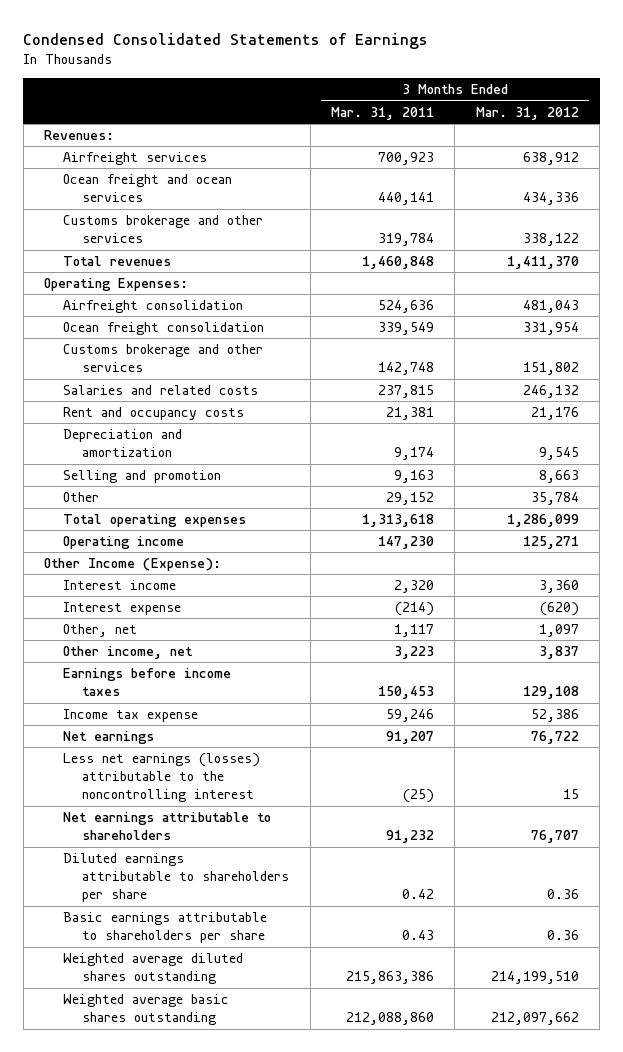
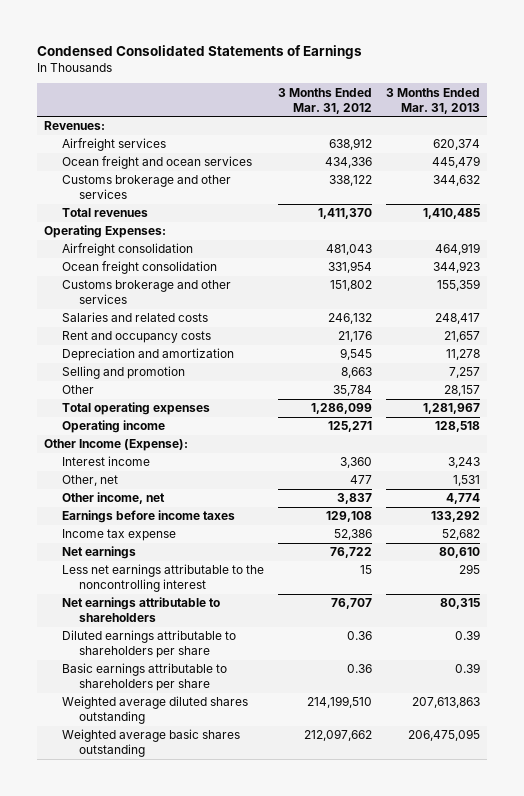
[331,106,435,120] Mar. 31, 2011 -> none
none -> [385,87,480,114] 3 Months Ended Mar. 31, 2013
[63,602,182,616] Interest expense -> none
[538,624,579,638] 1,097 -> [349,475,372,485] 477
[63,753,261,803] Less net earnings (losses) attributable to the noncontrolling interest -> [61,564,264,593] Less net earnings attributable to the noncontrolling interest

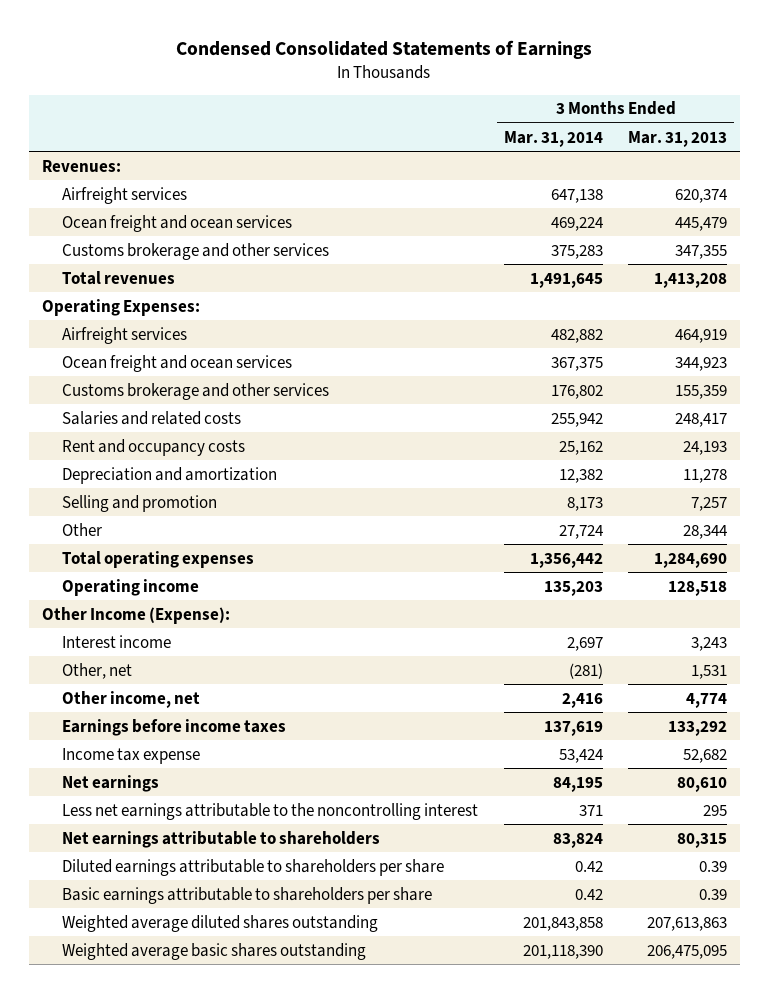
[277,87,372,114] 3 Months Ended Mar. 31, 2012 -> none
none -> [503,130,603,147] Mar. 31, 2014
[432,175,480,187] 344,632 -> [675,244,728,259] 347,355
[422,208,480,220] 1,410,485 -> [654,272,728,288] 1,413,208
[61,243,193,257] Airfreight consolidation -> [62,326,188,344] Airfreight services
[61,261,217,275] Ocean freight consolidation -> [62,354,293,372] Ocean freight and ocean services
[443,331,480,343] 21,657 -> [683,440,728,455] 24,193
[443,385,480,397] 28,157 -> [683,524,728,539] 28,344
[422,403,480,415] 1,281,967 -> [654,552,728,568] 1,284,690

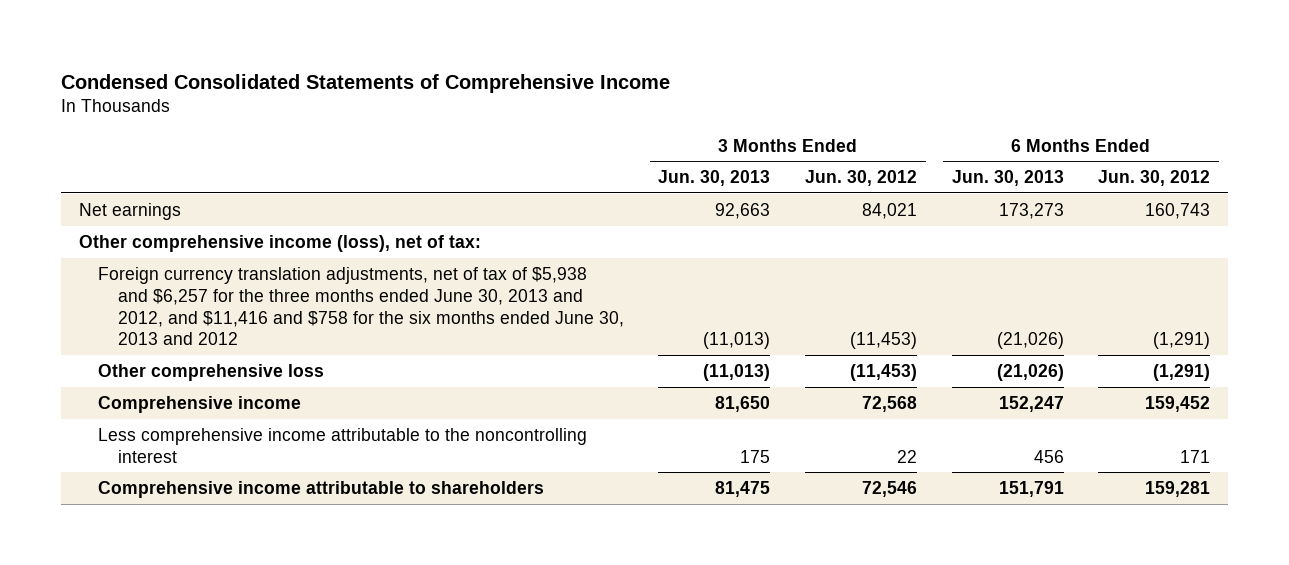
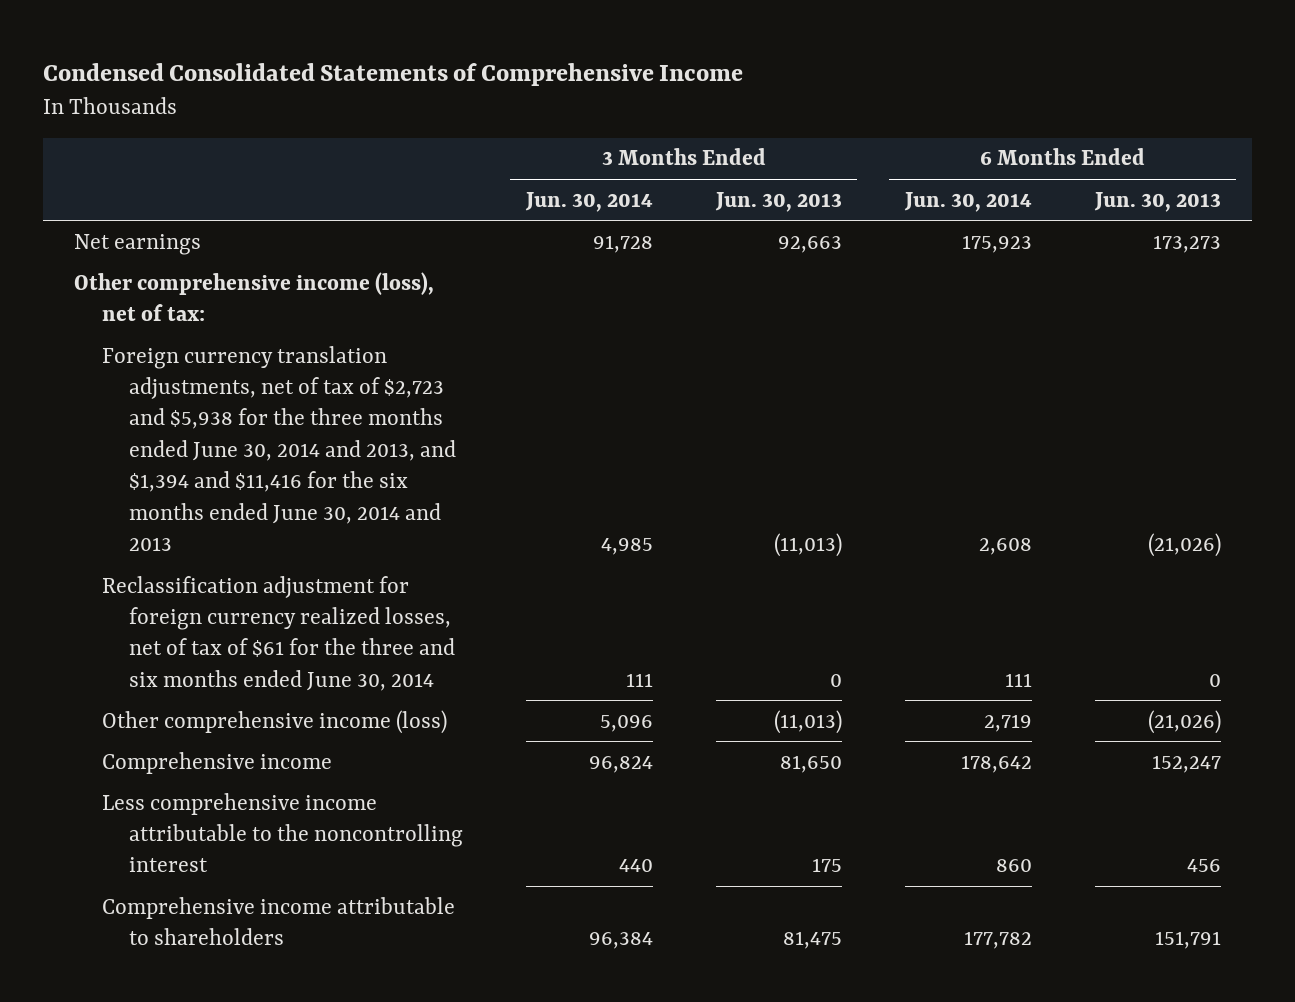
[804,170,917,187] Jun. 30, 2012 -> none
[1098,170,1211,187] Jun. 30, 2012 -> none
none -> [524,191,653,212] Jun. 30, 2014
none -> [903,191,1032,212] Jun. 30, 2014
[98,266,624,346] Foreign currency translation adjustments, net of tax of $5,938 and $6,257 for the three months ended June 30, 2013 and 2012, and $11,416 and $758 for the six months ended June 30, 2013 and 2012 -> [101,345,456,552] Foreign currency translation adjustments, net of tax of $2,723 and $5,938 for the three months ended June 30, 2014 and 2013, and $1,394 and $11,416 for the six months ended June 30, 2014 and 2013
none -> [101,575,455,691] Reclassification adjustment for foreign currency realized losses, net of tax of $61 for the three and six months ended June 30, 2014
[98,363,325,381] Other comprehensive loss -> [101,709,447,734] Other comprehensive income (loss)

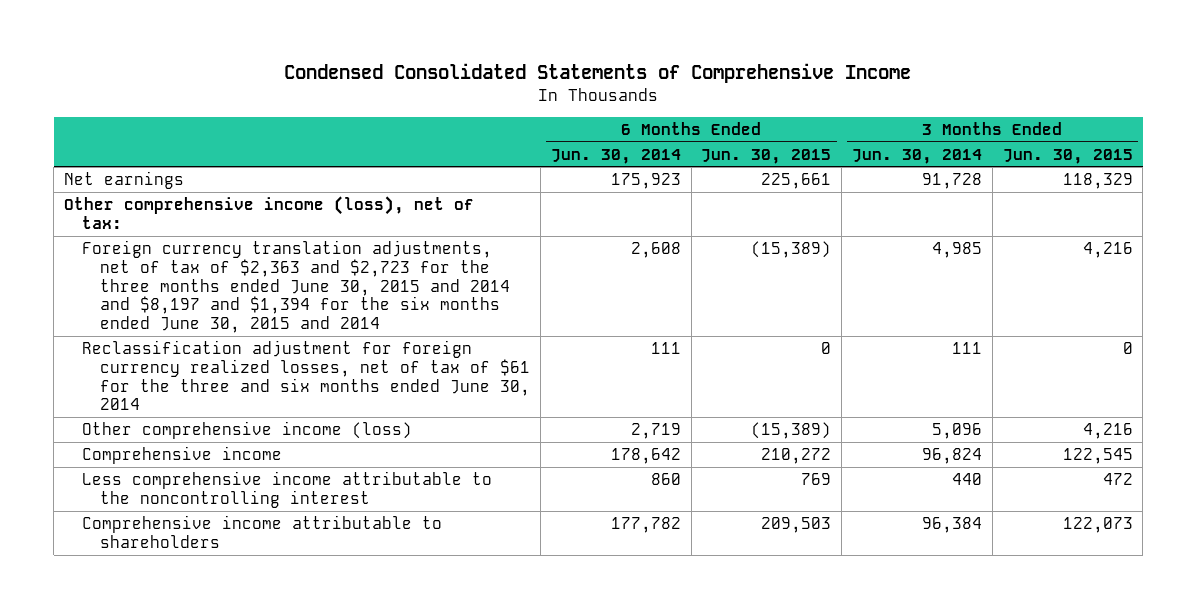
[714,191,842,212] Jun. 30, 2013 -> none
[1093,191,1221,212] Jun. 30, 2013 -> none
none -> [701,148,832,164] Jun. 30, 2015
none -> [1002,148,1133,164] Jun. 30, 2015
[101,345,456,552] Foreign currency translation adjustments, net of tax of $2,723 and $5,938 for the three months ended June 30, 2014 and 2013, and $1,394 and $11,416 for the six months ended June 30, 2014 and 2013 -> [82,240,511,333] Foreign currency translation adjustments, net of tax of $2,363 and $2,723 for the three months ended June 30, 2015 and 2014 and $8,197 and $1,394 for the six months ended June 30, 2015 and 2014

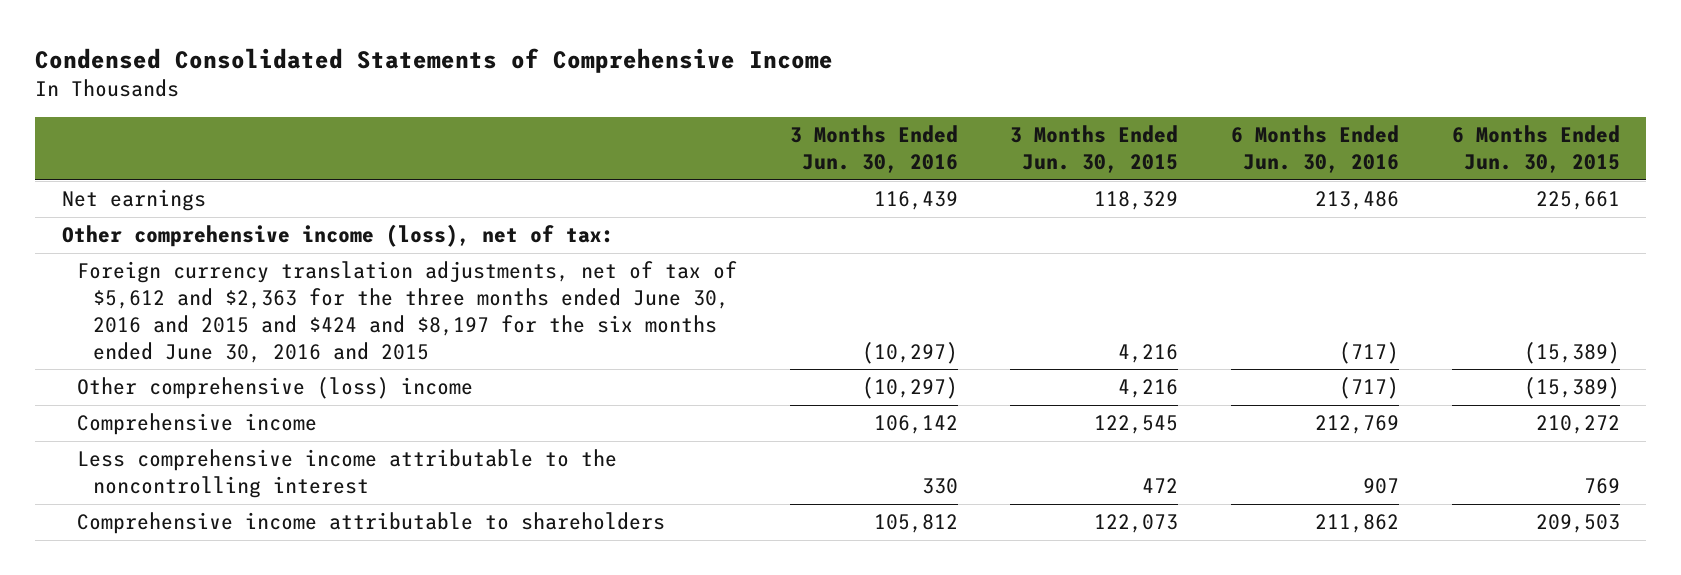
[550,148,681,164] Jun. 30, 2014 -> none
[851,148,982,164] Jun. 30, 2014 -> none
none -> [789,125,958,173] 3 Months Ended Jun. 30, 2016
none -> [1231,125,1400,173] 6 Months Ended Jun. 30, 2016
[82,340,531,411] Reclassification adjustment for foreign currency realized losses, net of tax of $61 for the three and six months ended June 30, 2014 -> none
[82,240,511,333] Foreign currency translation adjustments, net of tax of $2,363 and $2,723 for the three months ended June 30, 2015 and 2014 and $8,197 and $1,394 for the six months ended June 30, 2015 and 2014 -> [77,261,738,363] Foreign currency translation adjustments, net of tax of $5,612 and $2,363 for the three months ended June 30, 2016 and 2015 and $424 and $8,197 for the six months ended June 30, 2016 and 2015
[82,421,413,440] Other comprehensive income (loss) -> [77,377,474,400] Other comprehensive (loss) income

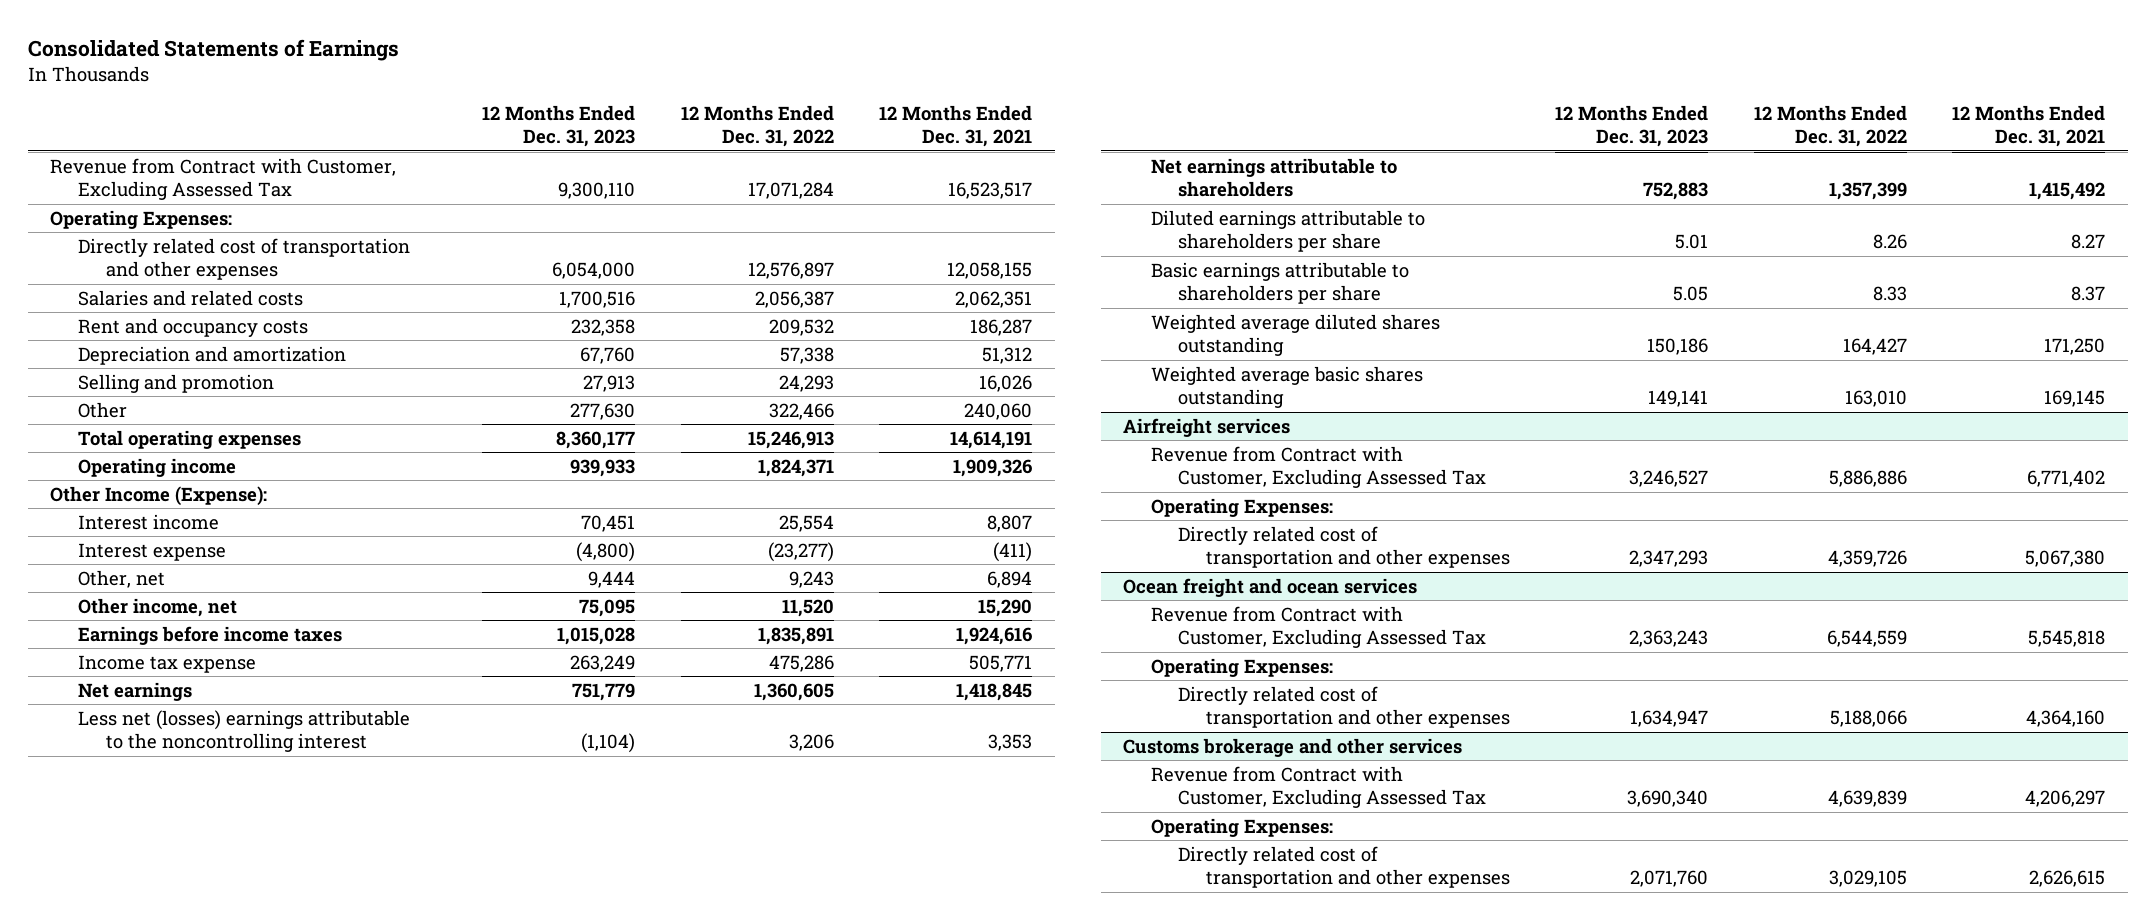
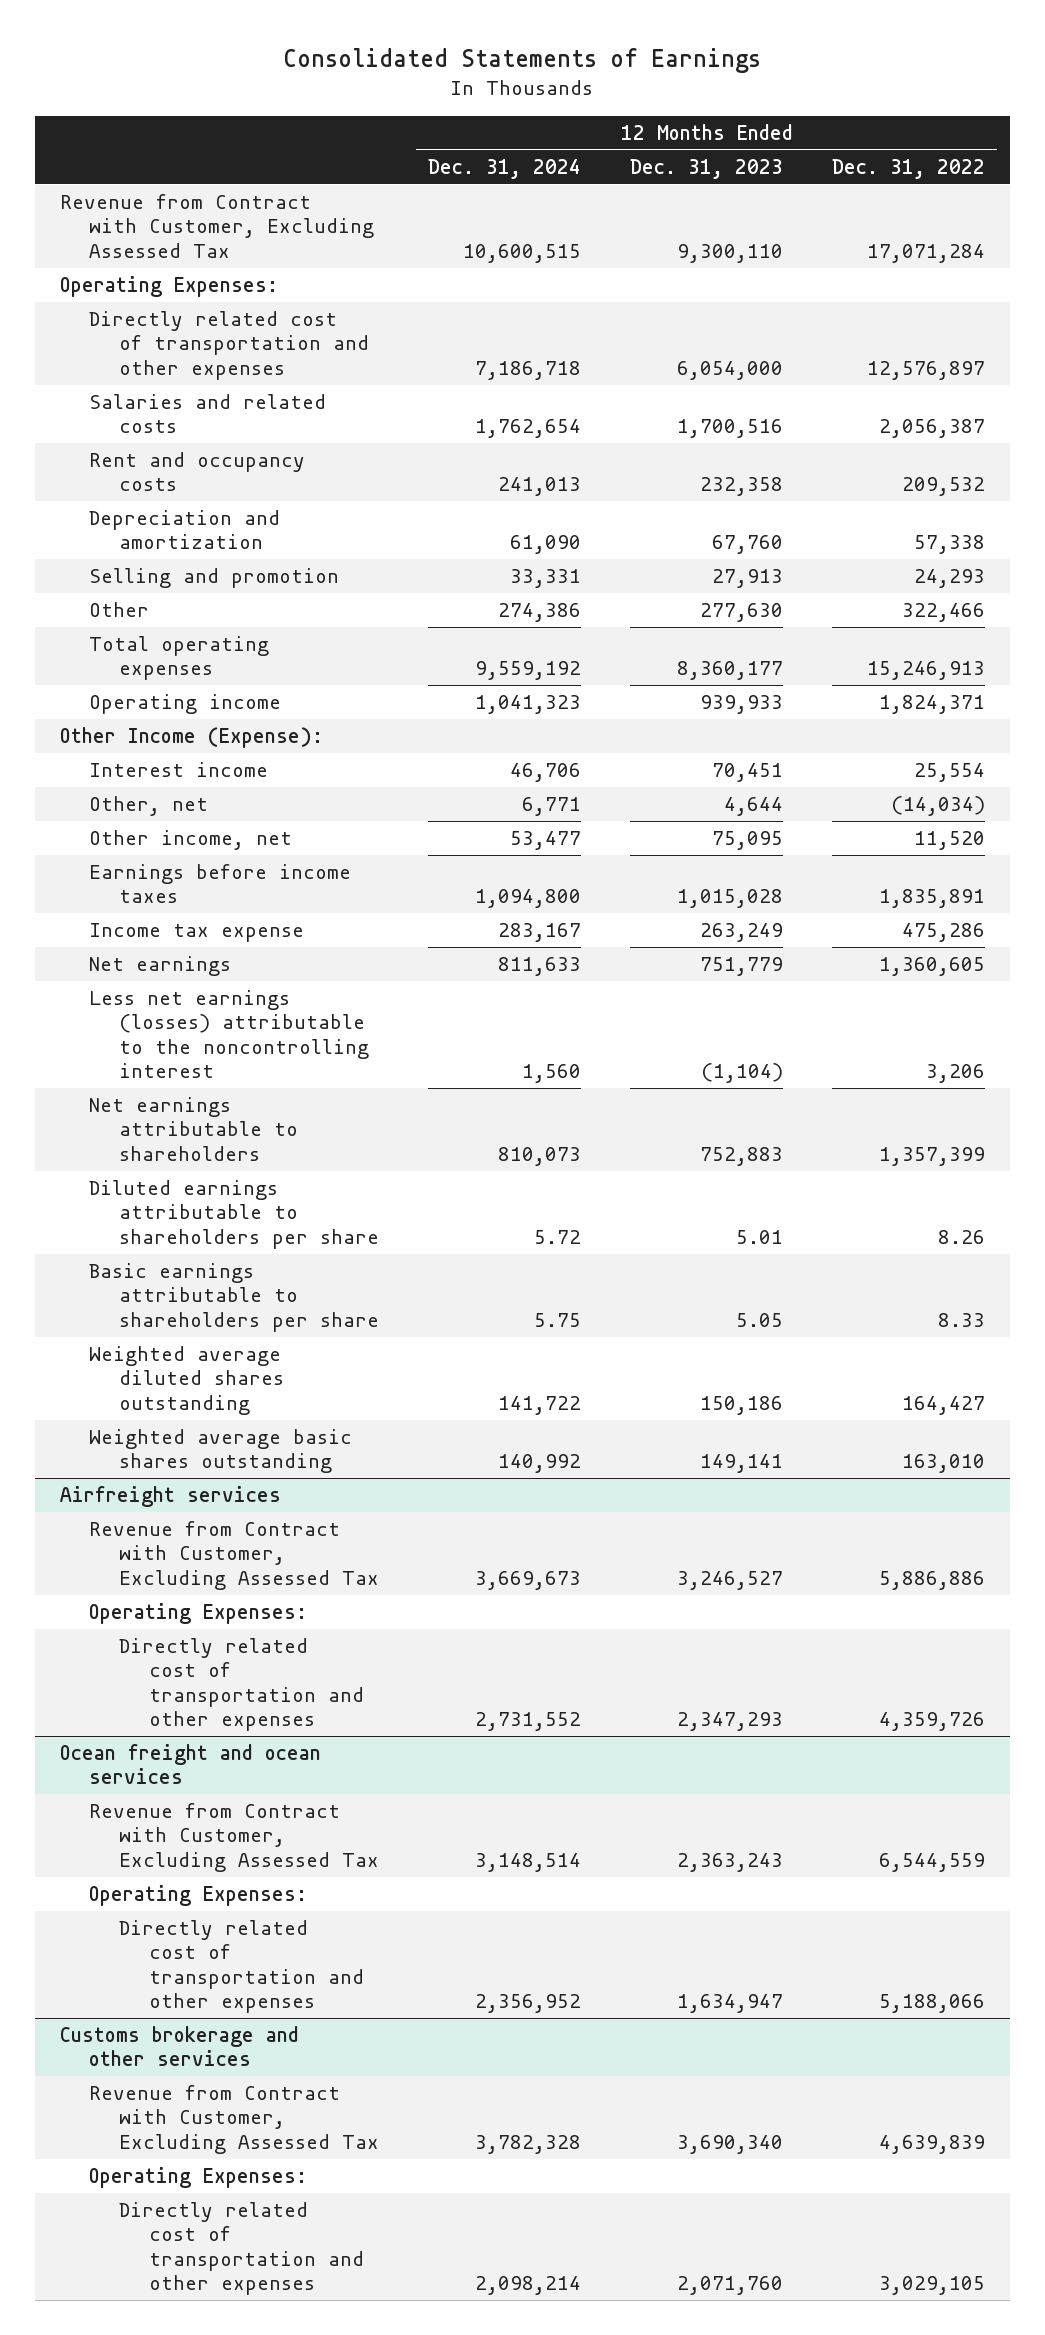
[879,104,1033,148] 12 Months Ended Dec. 31, 2021 -> none
none -> [428,158,582,179] Dec. 31, 2024
[78,542,227,561] Interest expense -> none
[588,570,636,588] 9,444 -> [724,797,784,817] 4,644
[788,570,834,588] 9,243 -> [891,796,986,817] (14,034)
[78,709,411,753] Less net (losses) earnings attributable to the noncontrolling interest -> [89,990,370,1079] Less net earnings (losses) attributable to the noncontrolling interest

